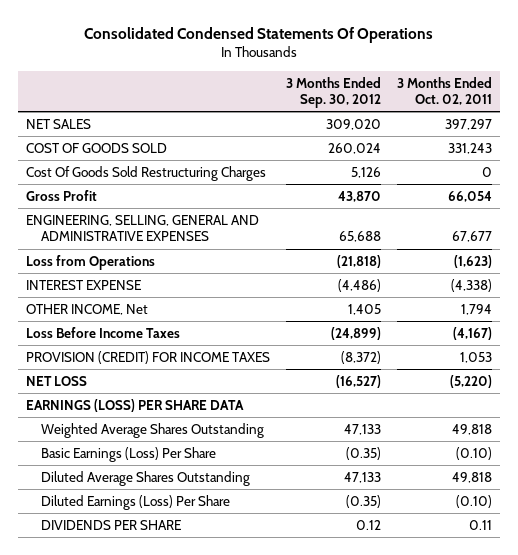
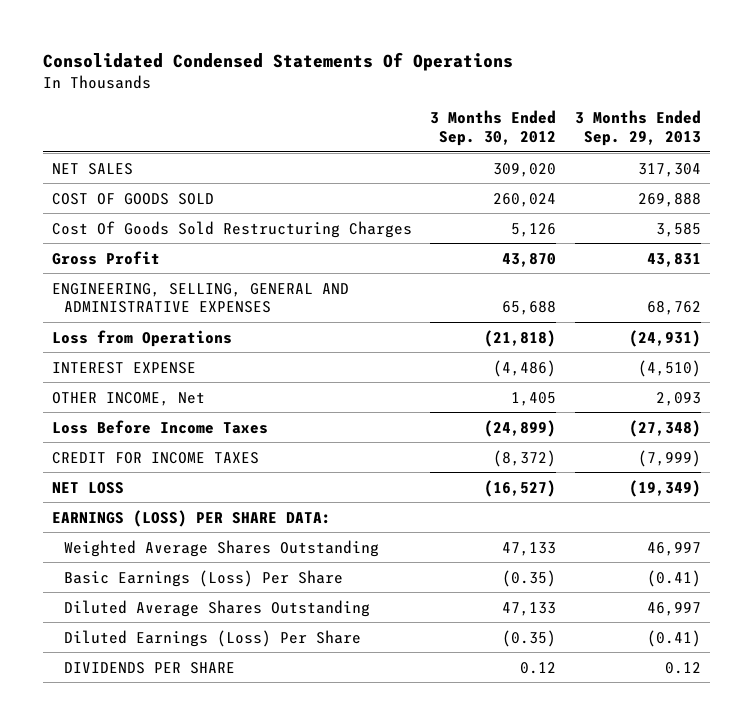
[396,76,492,105] 3 Months Ended Oct. 02, 2011 -> none
none -> [574,110,701,146] 3 Months Ended Sep. 29, 2013
[25,350,270,364] PROVISION (CREDIT) FOR INCOME TAXES -> [52,451,260,464] CREDIT FOR INCOME TAXES
[25,398,244,412] EARNINGS (LOSS) PER SHARE DATA -> [52,509,332,527] EARNINGS (LOSS) PER SHARE DATA:

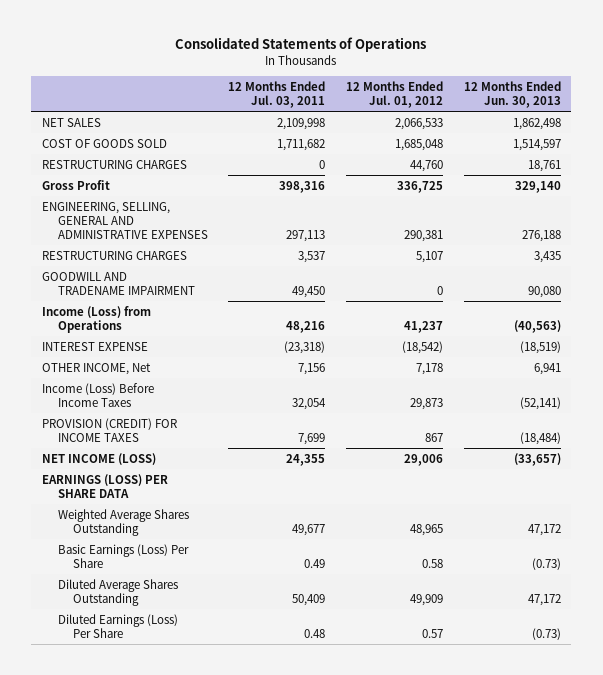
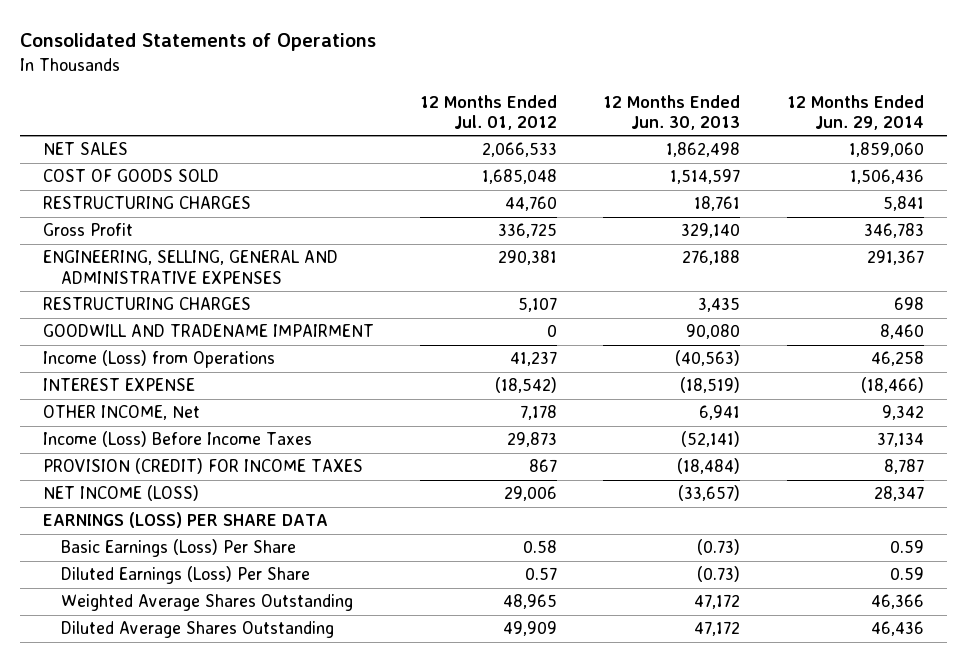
[228,80,326,108] 12 Months Ended Jul. 03, 2011 -> none
none -> [786,94,924,130] 12 Months Ended Jun. 29, 2014
[57,508,189,536] Weighted Average Shares Outstanding -> [61,594,354,612] Weighted Average Shares Outstanding
[57,578,178,606] Diluted Average Shares Outstanding -> [61,621,335,639] Diluted Average Shares Outstanding

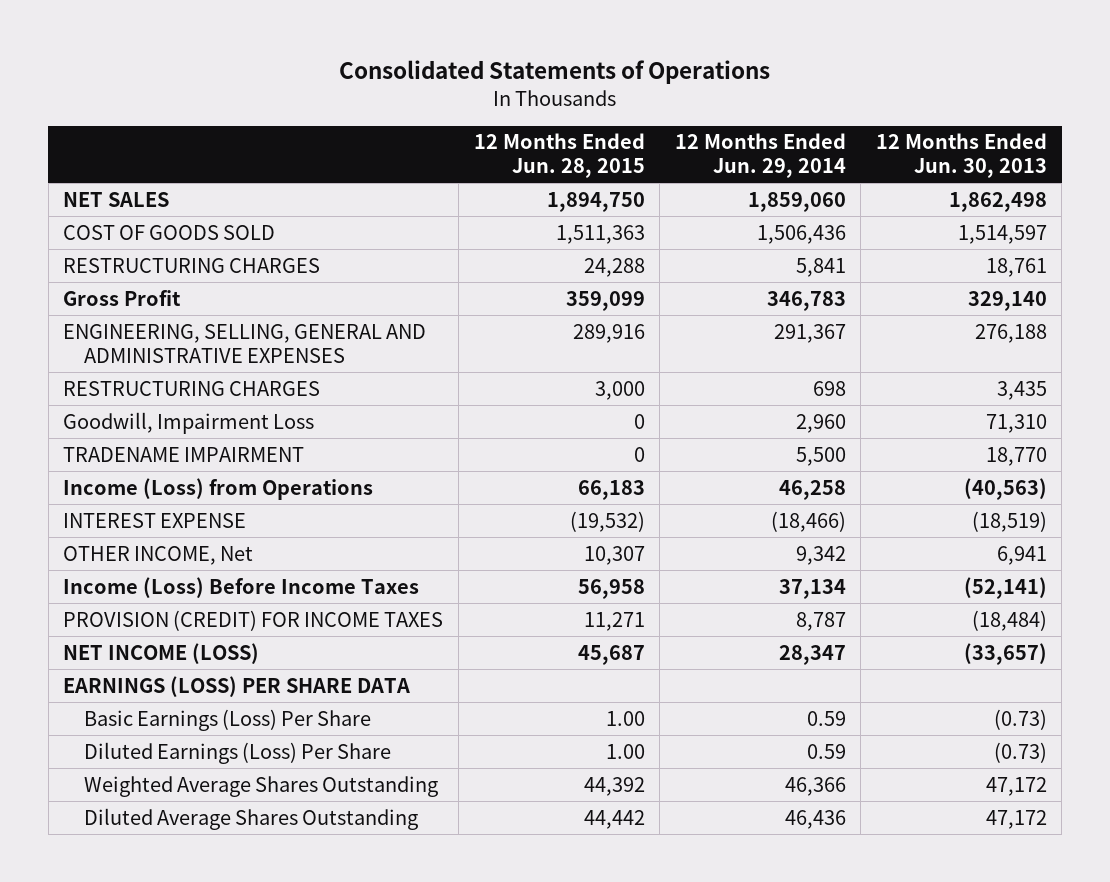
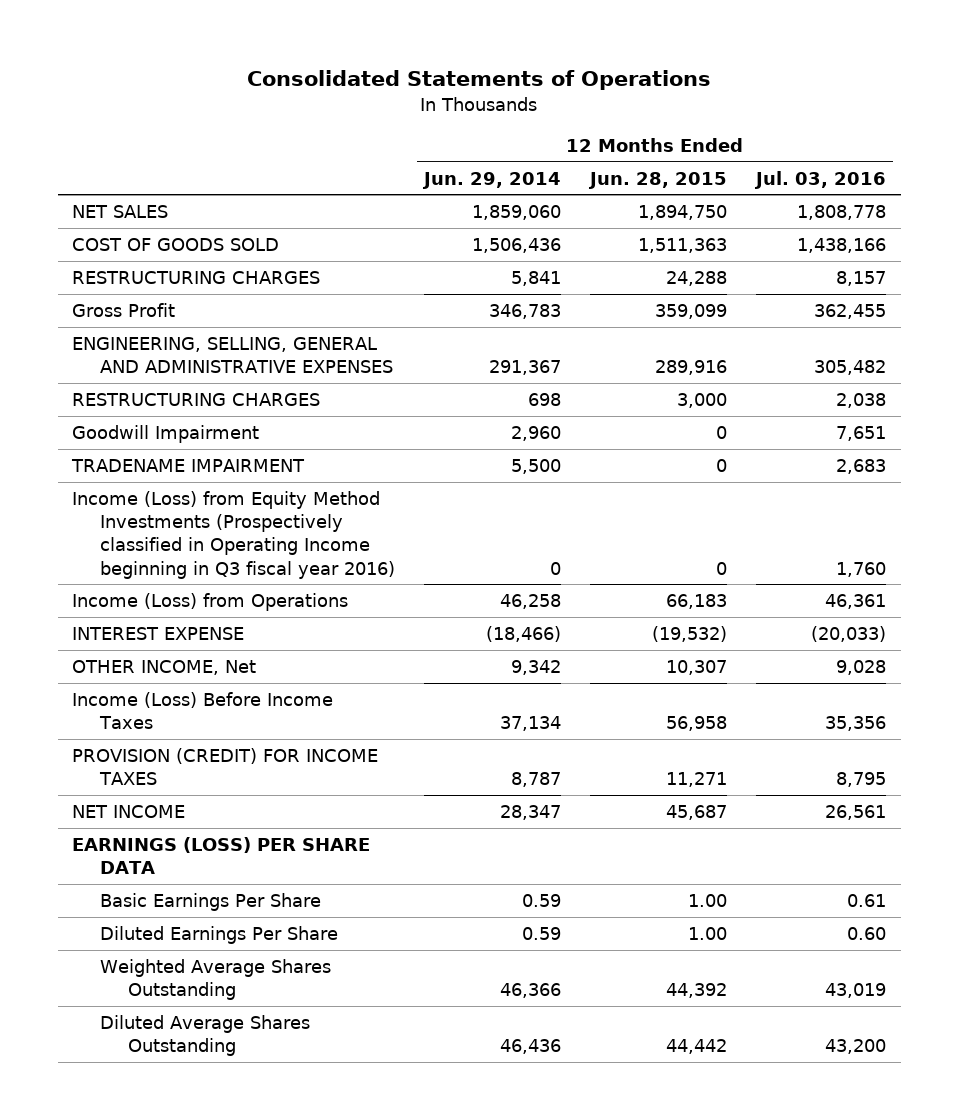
[875,133,1047,179] 12 Months Ended Jun. 30, 2013 -> none
none -> [754,170,887,189] Jul. 03, 2016
[63,411,315,434] Goodwill, Impairment Loss -> [72,425,260,444] Goodwill Impairment
none -> [72,491,396,579] Income (Loss) from Equity Method Investments (Prospectively classified in Operating Income beginning in Q3 fiscal year 2016)
[63,642,260,664] NET INCOME (LOSS) -> [72,805,186,819] NET INCOME
[83,708,371,731] Basic Earnings (Loss) Per Share -> [100,893,322,912] Basic Earnings Per Share
[83,741,391,764] Diluted Earnings (Loss) Per Share -> [100,926,339,945] Diluted Earnings Per Share

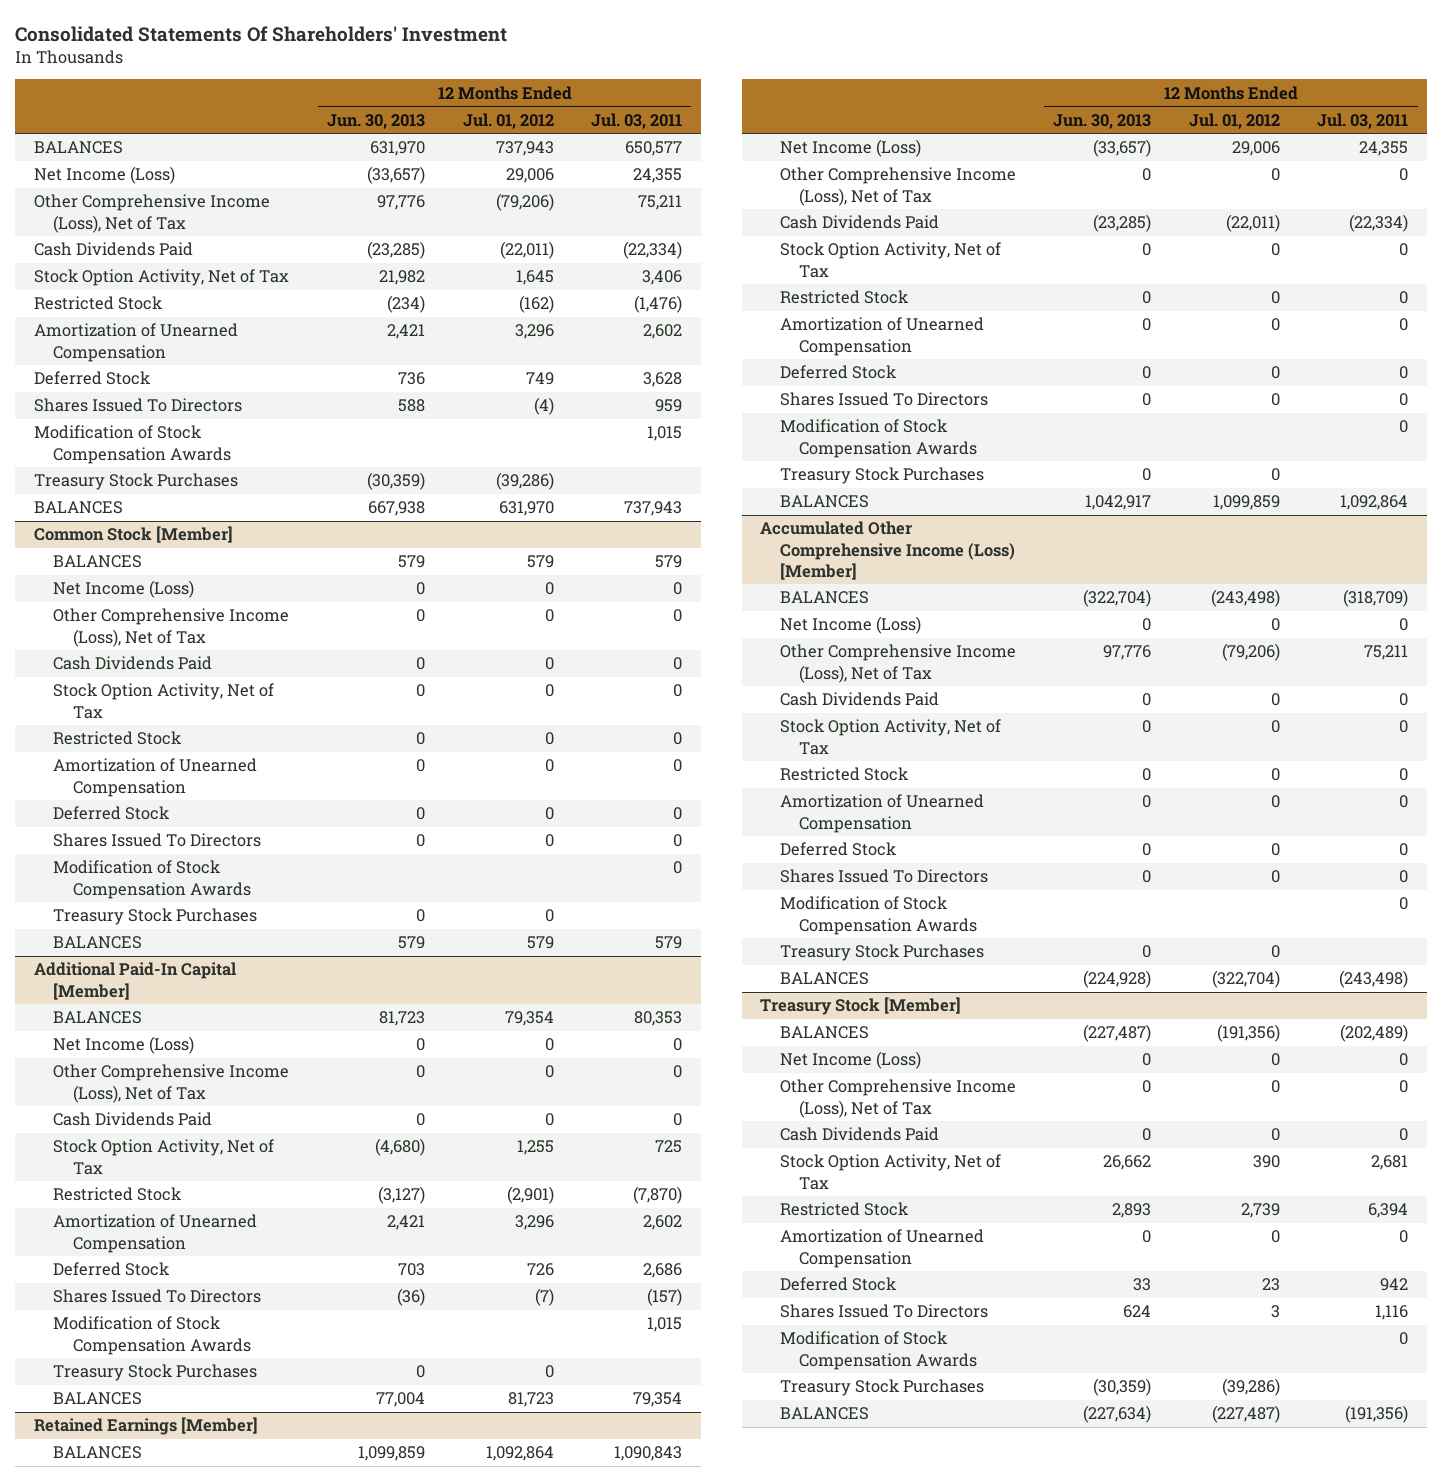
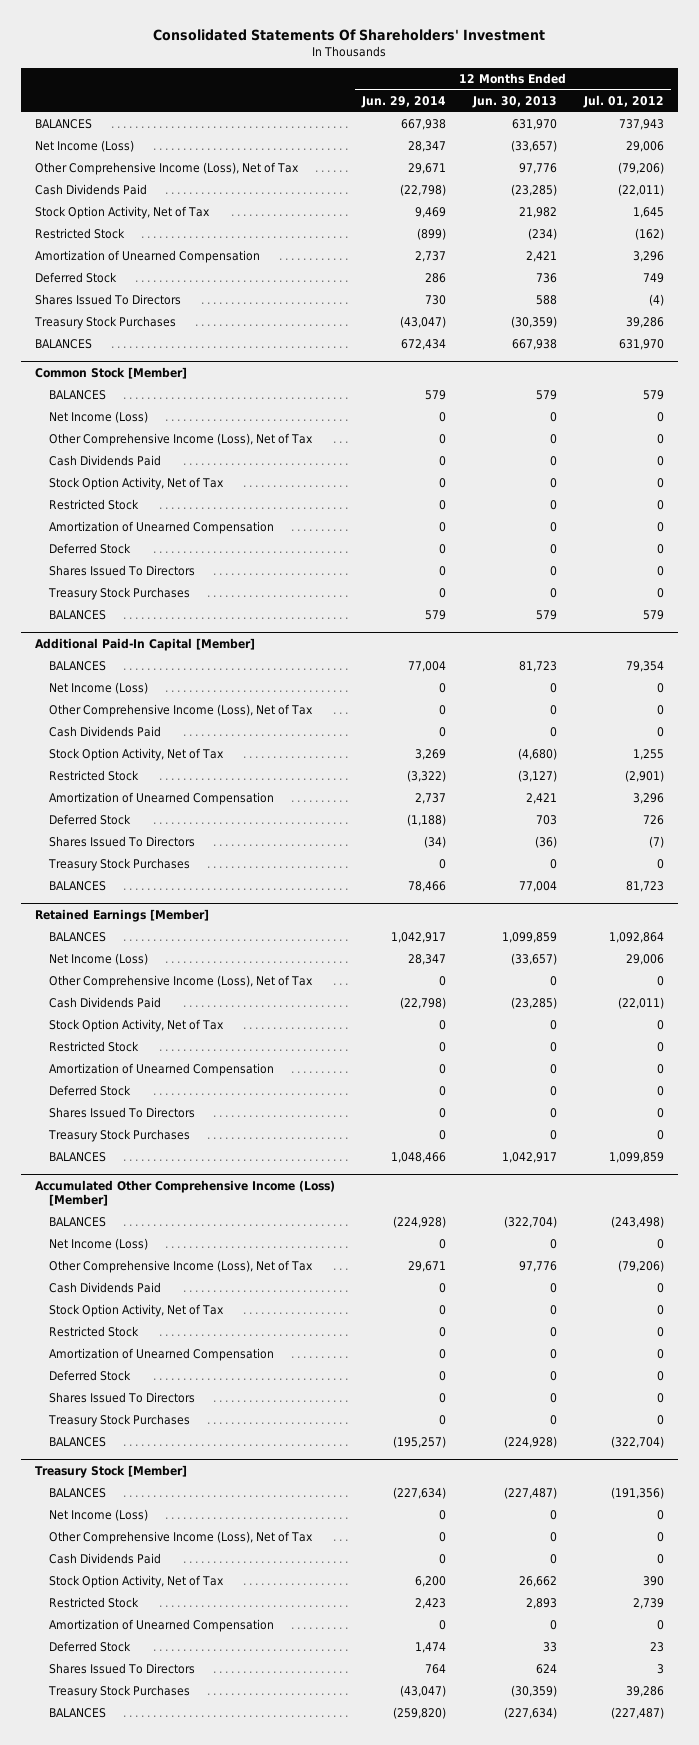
[591,112,683,129] Jul. 03, 2011 -> none
none -> [360,96,446,109] Jun. 29, 2014
[34,425,232,464] Modification of Stock Compensation Awards -> none
[495,472,554,491] (39,286) -> [626,317,665,329] 39,286
[53,860,251,899] Modification of Stock Compensation Awards -> none
[53,1316,251,1355] Modification of Stock Compensation Awards -> none
[779,419,978,458] Modification of Stock Compensation Awards -> none
[779,896,978,935] Modification of Stock Compensation Awards -> none
[779,1331,978,1370] Modification of Stock Compensation Awards -> none
[1221,1378,1280,1397] (39,286) -> [626,1686,665,1698] 39,286

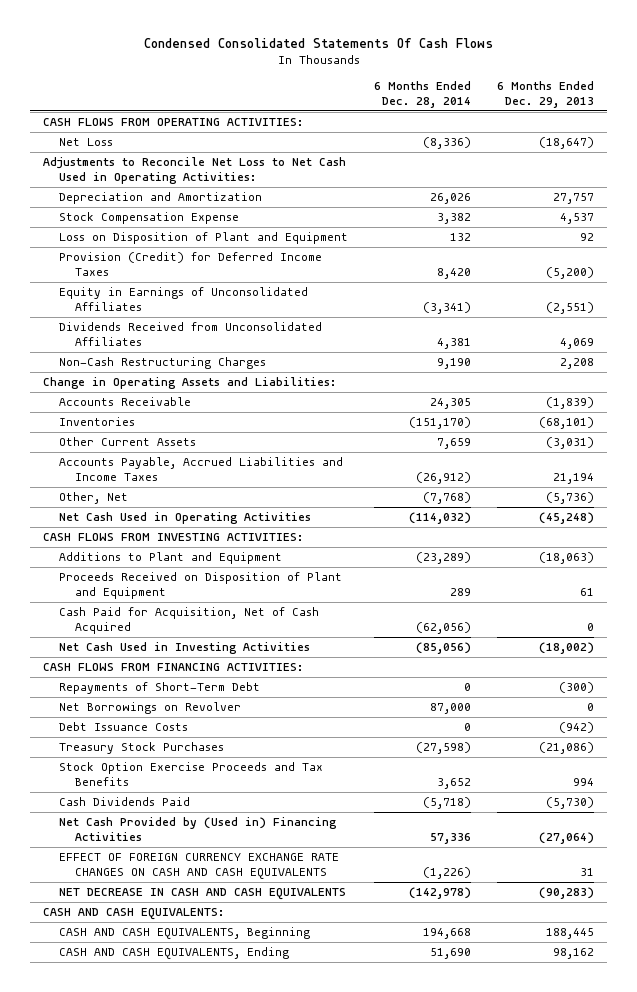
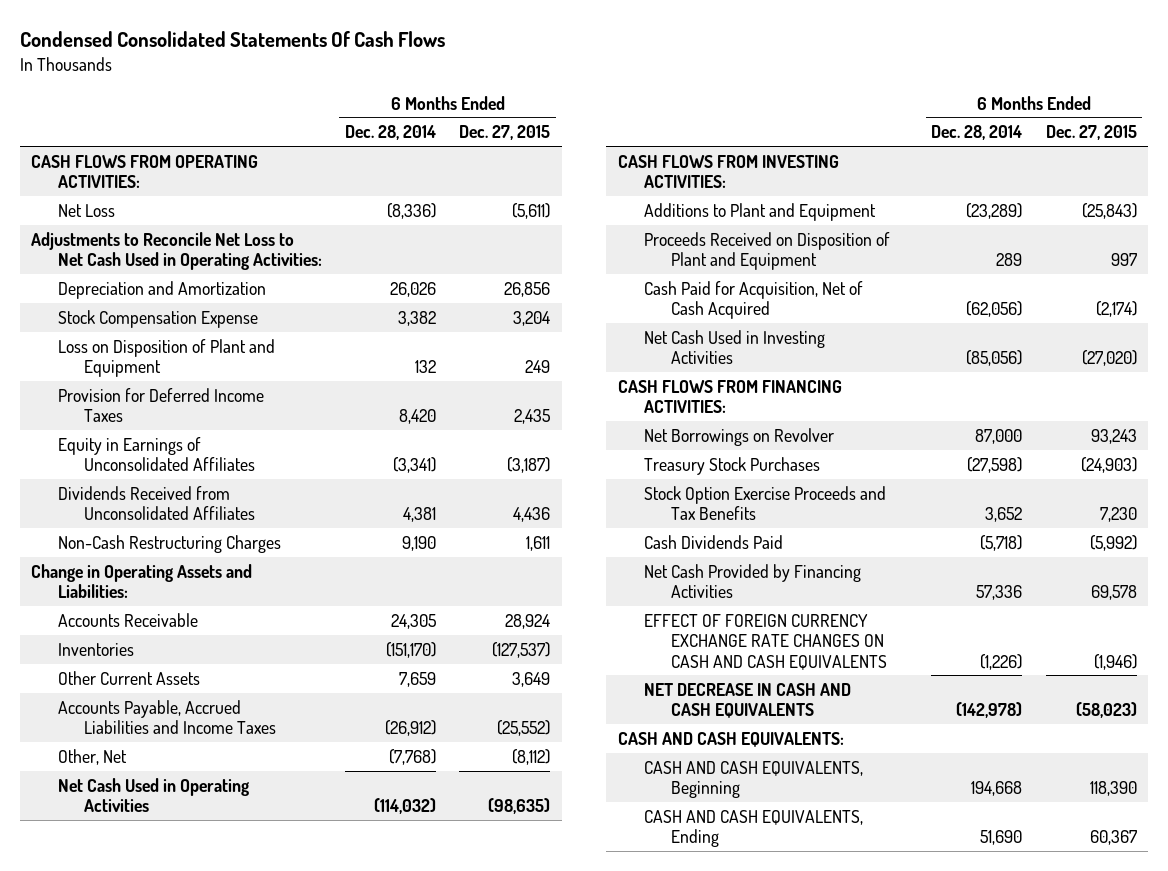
[497,81,595,108] 6 Months Ended Dec. 29, 2013 -> none
none -> [459,125,551,141] Dec. 27, 2015
[58,252,322,276] Provision (Credit) for Deferred Income Taxes -> [57,387,264,423] Provision for Deferred Income Taxes
[58,682,260,695] Repayments of Short-Term Debt -> none
[58,722,188,732] Debt Issuance Costs -> none
[58,817,337,841] Net Cash Provided by (Used in) Financing Activities -> [644,563,862,599] Net Cash Provided by Financing Activities

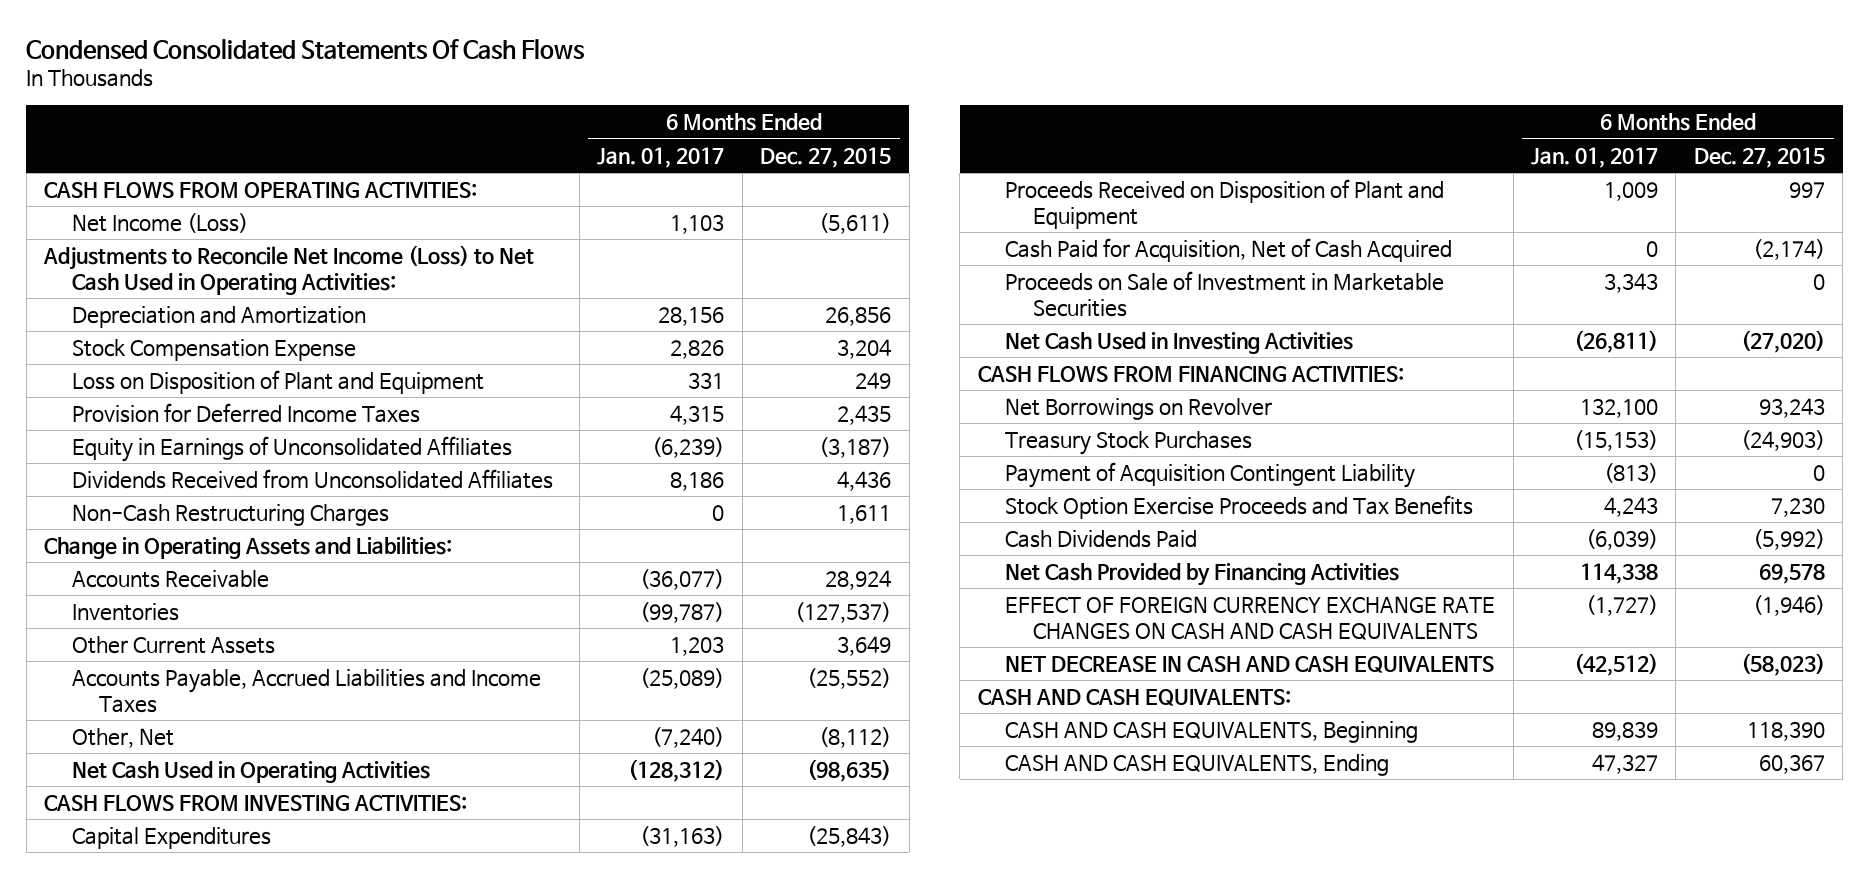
[345,125,437,141] Dec. 28, 2014 -> none
none -> [597,146,725,168] Jan. 01, 2017
[57,203,115,217] Net Loss -> [71,212,248,233] Net Income (Loss)
[31,231,322,271] Adjustments to Reconcile Net Loss to Net Cash Used in Operating Activities: -> [43,244,535,295] Adjustments to Reconcile Net Income (Loss) to Net Cash Used in Operating Activities:
[644,202,877,221] Additions to Plant and Equipment -> [71,826,271,849] Capital Expenditures
none -> [1005,270,1445,317] Proceeds on Sale of Investment in Marketable Securities
none -> [1005,461,1416,488] Payment of Acquisition Contingent Liability

